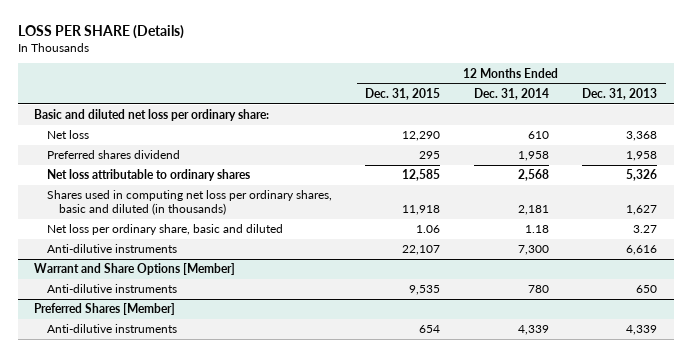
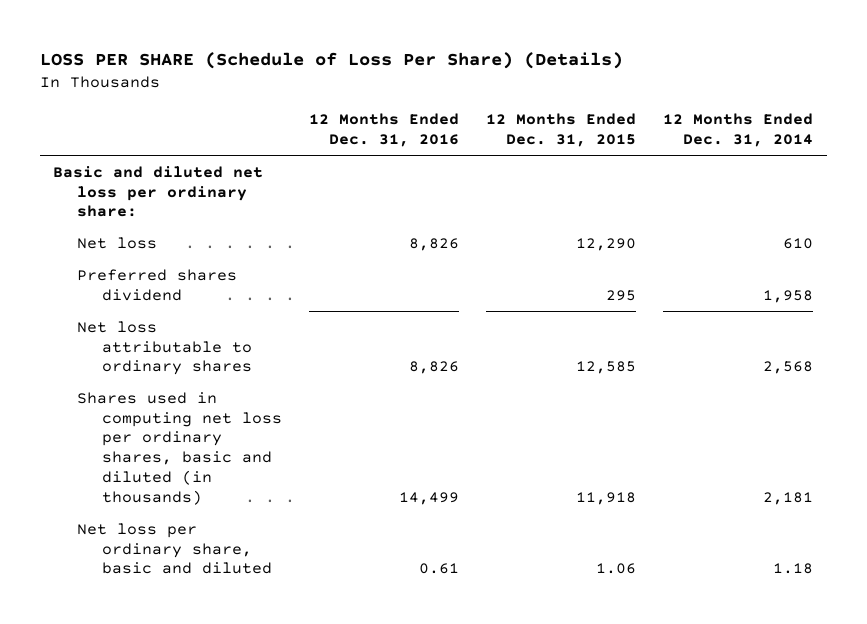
[17,24,184,39] LOSS PER SHARE (Details) -> [39,52,623,70] LOSS PER SHARE (Schedule of Loss Per Share) (Details)
[582,87,658,100] Dec. 31, 2013 -> none
none -> [308,113,459,148] 12 Months Ended Dec. 31, 2016
[46,244,177,254] Anti-dilutive instruments -> none
[34,263,236,276] Warrant and Share Options [Member] -> none
[46,284,177,294] Anti-dilutive instruments -> none
[34,303,176,316] Preferred Shares [Member] -> none
[46,324,177,334] Anti-dilutive instruments -> none

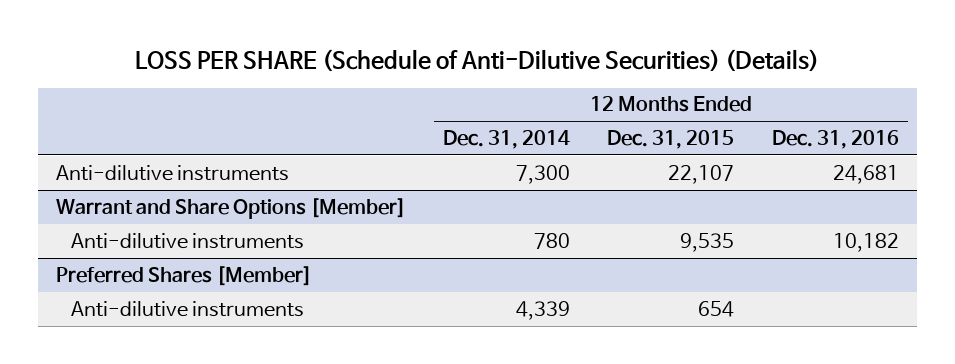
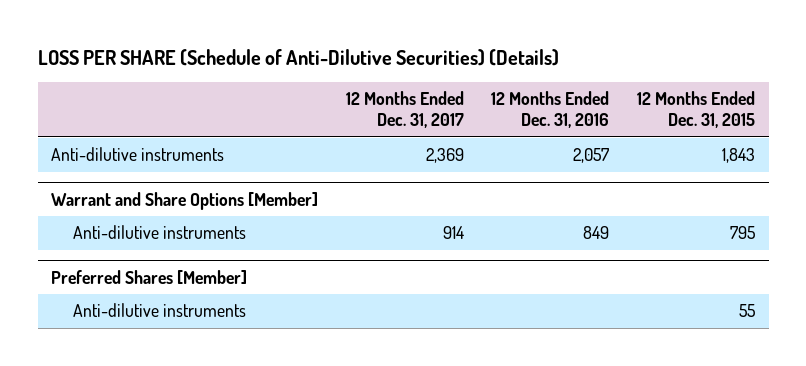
[443,130,571,150] Dec. 31, 2014 -> none
none -> [345,91,464,129] 12 Months Ended Dec. 31, 2017
[668,164,735,184] 22,107 -> [721,148,755,164] 1,843
[832,164,899,184] 24,681 -> [573,148,610,164] 2,057
[680,232,735,252] 9,535 -> [729,226,755,240] 795
[832,232,899,252] 10,182 -> [583,226,610,240] 849
[698,300,735,317] 654 -> [738,304,755,318] 55

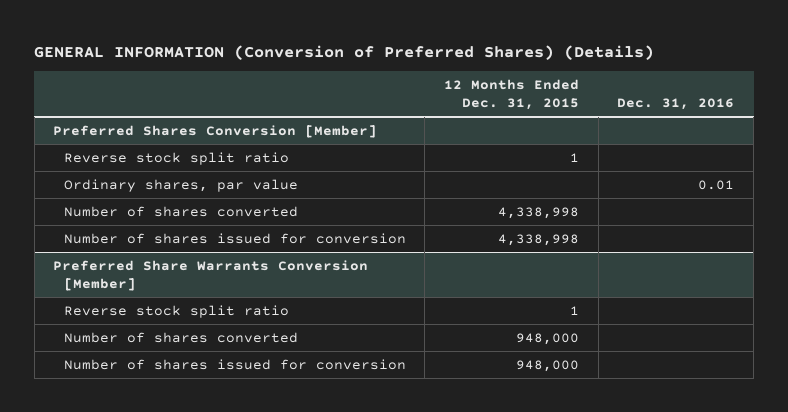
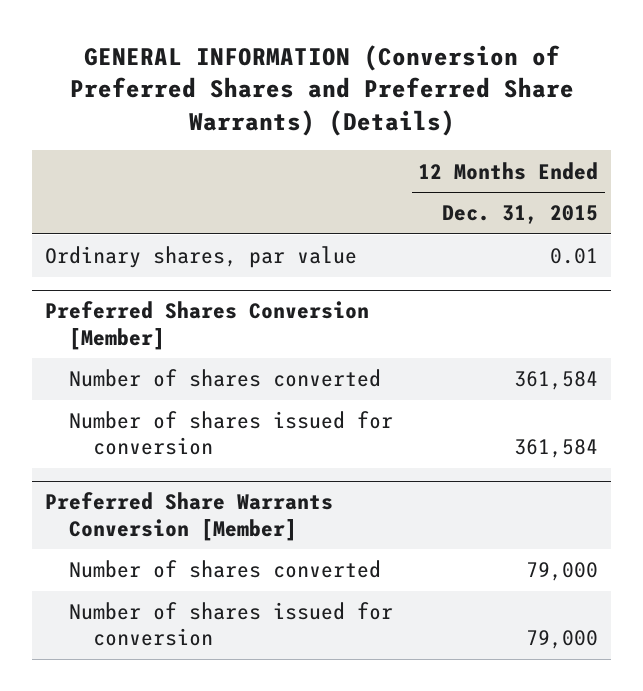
[34,44,655,60] GENERAL INFORMATION (Conversion of Preferred Shares) (Details) -> [69,44,574,136] GENERAL INFORMATION (Conversion of Preferred Shares and Preferred Share Warrants) (Details)
[617,98,735,111] Dec. 31, 2016 -> none
none -> [44,246,357,269] Ordinary shares, par value
[63,151,289,165] Reverse stock split ratio -> none
[63,178,298,192] Ordinary shares, par value -> none
[498,206,580,219] 4,338,998 -> [514,371,599,391] 361,584
[498,233,580,246] 4,338,998 -> [514,439,599,459] 361,584
[63,304,289,318] Reverse stock split ratio -> none
[516,332,580,345] 948,000 -> [526,562,599,582] 79,000
[516,359,580,372] 948,000 -> [526,630,599,650] 79,000

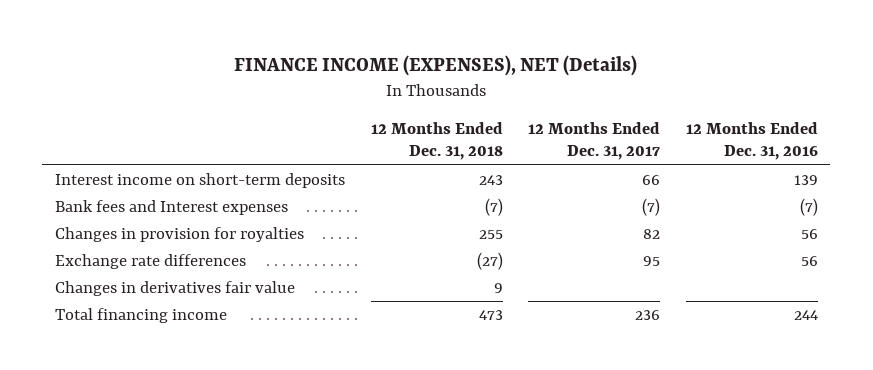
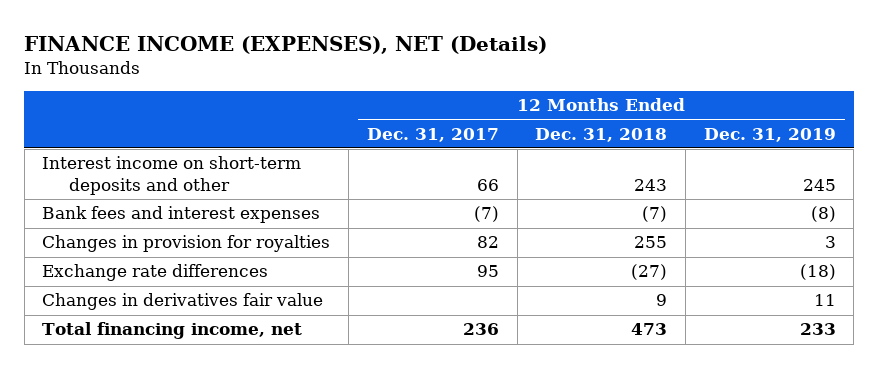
[685,121,818,161] 12 Months Ended Dec. 31, 2016 -> none
none -> [703,127,836,142] Dec. 31, 2019
[55,172,346,188] Interest income on short-term deposits -> [42,156,302,196] Interest income on short-term deposits and other
[55,199,289,215] Bank fees and Interest expenses -> [42,206,321,224] Bank fees and interest expenses
[55,307,228,323] Total financing income -> [42,322,303,340] Total financing income, net

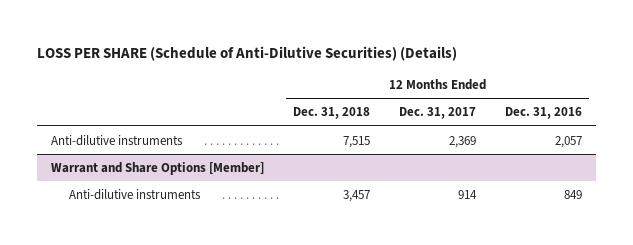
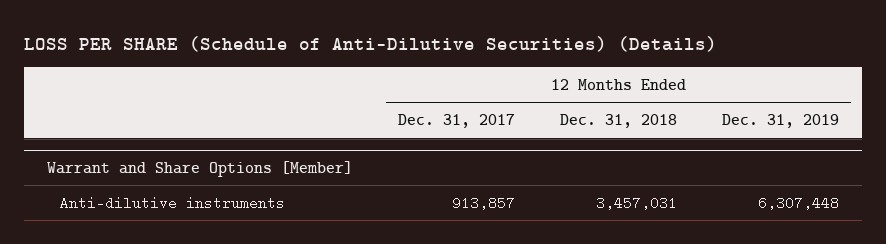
[504,107,582,120] Dec. 31, 2016 -> none
none -> [722,114,840,129] Dec. 31, 2019
[51,135,184,147] Anti-dilutive instruments -> none
[343,190,371,203] 3,457 -> [596,195,678,210] 3,457,031
[458,190,478,200] 914 -> [451,195,515,210] 913,857

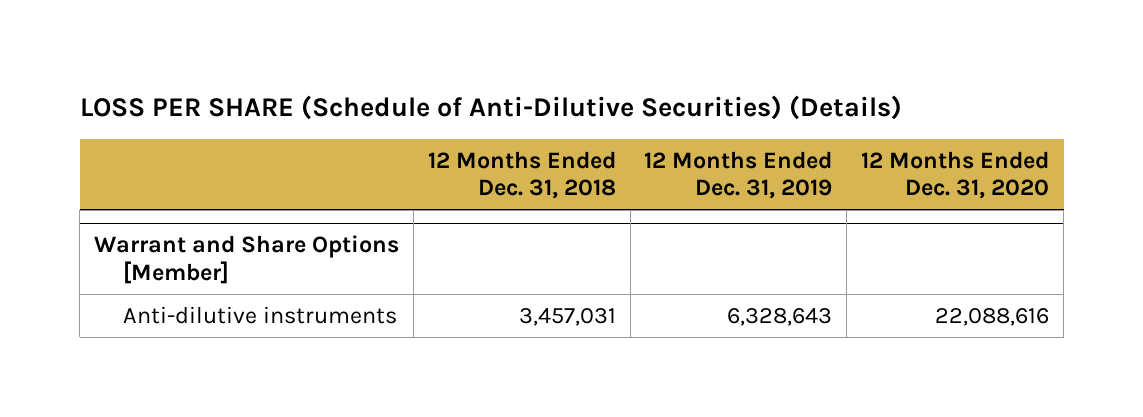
[397,114,515,129] Dec. 31, 2017 -> none
none -> [861,150,1050,200] 12 Months Ended Dec. 31, 2020
[758,195,840,210] 6,307,448 -> [727,307,833,326] 6,328,643

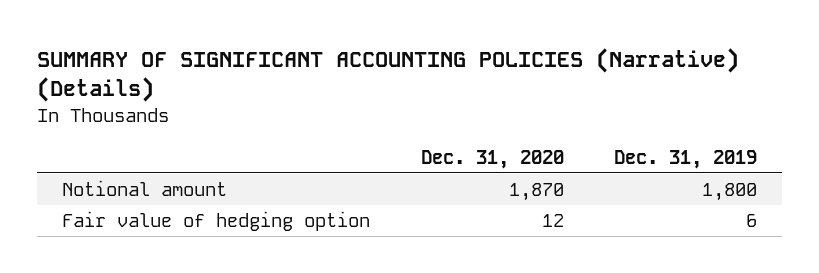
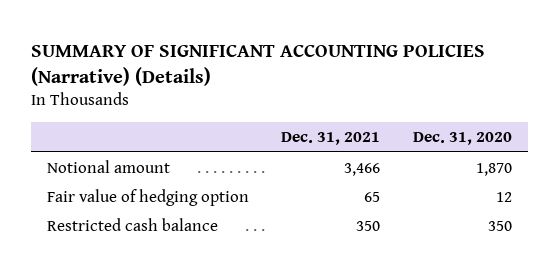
[613,149,757,169] Dec. 31, 2019 -> none
none -> [281,132,381,146] Dec. 31, 2021
none -> [46,217,218,231] Restricted cash balance

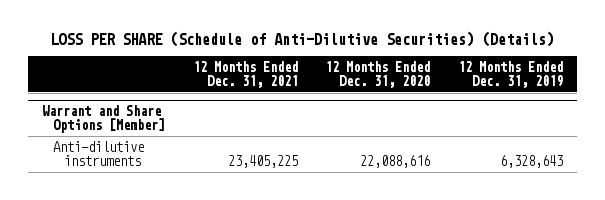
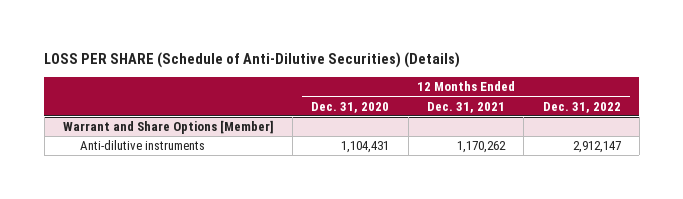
[458,60,564,89] 12 Months Ended Dec. 31, 2019 -> none
none -> [542,101,621,113] Dec. 31, 2022
[227,155,298,169] 23,405,225 -> [456,141,506,154] 1,170,262
[360,155,431,169] 22,088,616 -> [341,141,390,154] 1,104,431

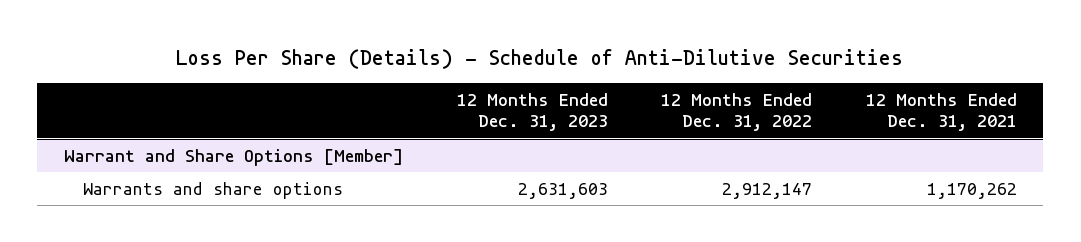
[44,52,461,69] LOSS PER SHARE (Schedule of Anti-Dilutive Securities) (Details) -> [176,49,904,70] Loss Per Share (Details) - Schedule of Anti-Dilutive Securities
[311,101,390,113] Dec. 31, 2020 -> none
none -> [456,92,608,132] 12 Months Ended Dec. 31, 2023
[79,140,205,151] Anti-dilutive instruments -> [82,181,343,199] Warrants and share options

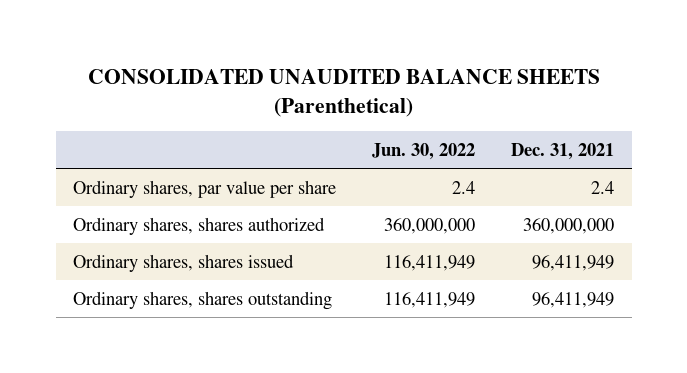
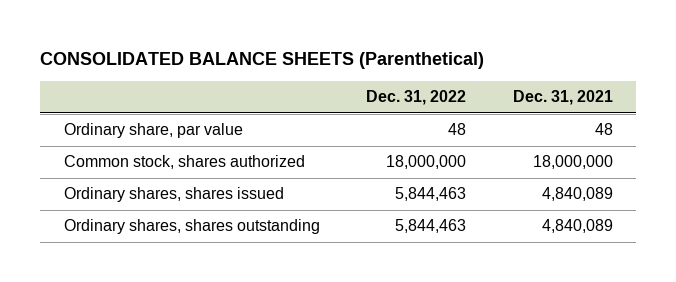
[87,69,600,117] CONSOLIDATED UNAUDITED BALANCE SHEETS (Parenthetical) -> [40,51,485,69] CONSOLIDATED BALANCE SHEETS (Parenthetical)
[372,142,476,160] Jun. 30, 2022 -> none
none -> [366,90,467,106] Dec. 31, 2022
[73,179,337,198] Ordinary shares, par value per share -> [63,123,243,139] Ordinary share, par value
[590,180,614,194] 2.4 -> [594,123,613,136] 48
[73,216,326,235] Ordinary shares, shares authorized -> [63,155,305,170] Common stock, shares authorized
[522,217,614,234] 360,000,000 -> [532,155,613,170] 18,000,000
[531,254,614,271] 96,411,949 -> [541,187,613,202] 4,840,089
[531,291,614,308] 96,411,949 -> [541,219,613,234] 4,840,089

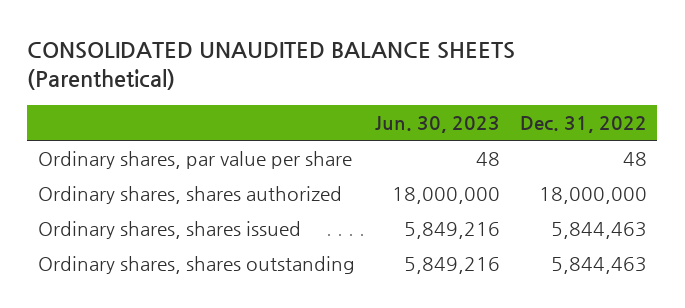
[40,51,485,69] CONSOLIDATED BALANCE SHEETS (Parenthetical) -> [27,41,516,91] CONSOLIDATED UNAUDITED BALANCE SHEETS (Parenthetical)
[512,90,613,106] Dec. 31, 2021 -> none
none -> [374,116,500,134] Jun. 30, 2023
[63,123,243,139] Ordinary share, par value -> [37,151,352,170] Ordinary shares, par value per share
[63,155,305,170] Common stock, shares authorized -> [37,186,342,205] Ordinary shares, shares authorized

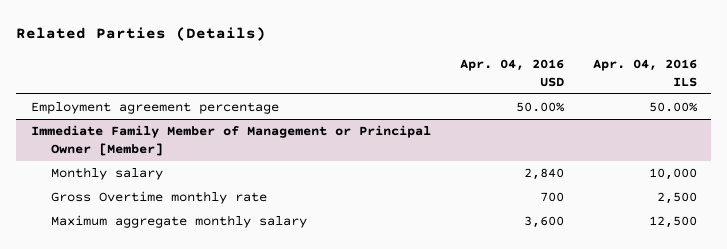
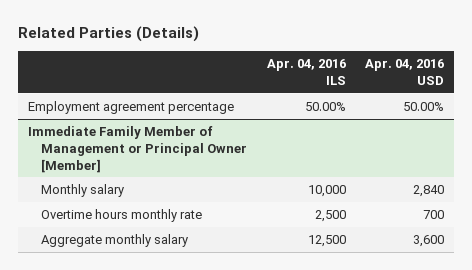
[50,190,267,204] Gross Overtime monthly rate -> [41,208,203,222] Overtime hours monthly rate
[50,214,307,228] Maximum aggregate monthly salary -> [41,233,189,247] Aggregate monthly salary

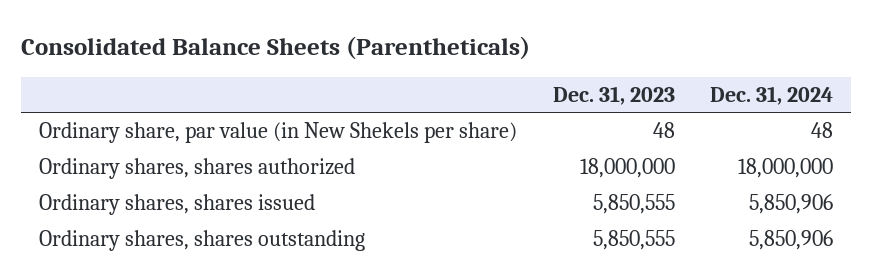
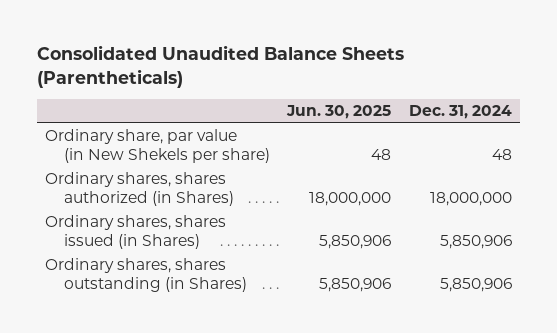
[20,35,530,60] Consolidated Balance Sheets (Parentheticals) -> [36,45,404,89] Consolidated Unaudited Balance Sheets (Parentheticals)
[552,85,675,105] Dec. 31, 2023 -> none
none -> [286,105,392,120] Jun. 30, 2025
[38,158,355,180] Ordinary shares, shares authorized -> [45,172,234,207] Ordinary shares, shares authorized (in Shares)
[38,194,315,216] Ordinary shares, shares issued -> [45,215,227,250] Ordinary shares, shares issued (in Shares)
[38,230,365,252] Ordinary shares, shares outstanding -> [45,258,247,293] Ordinary shares, shares outstanding (in Shares)

